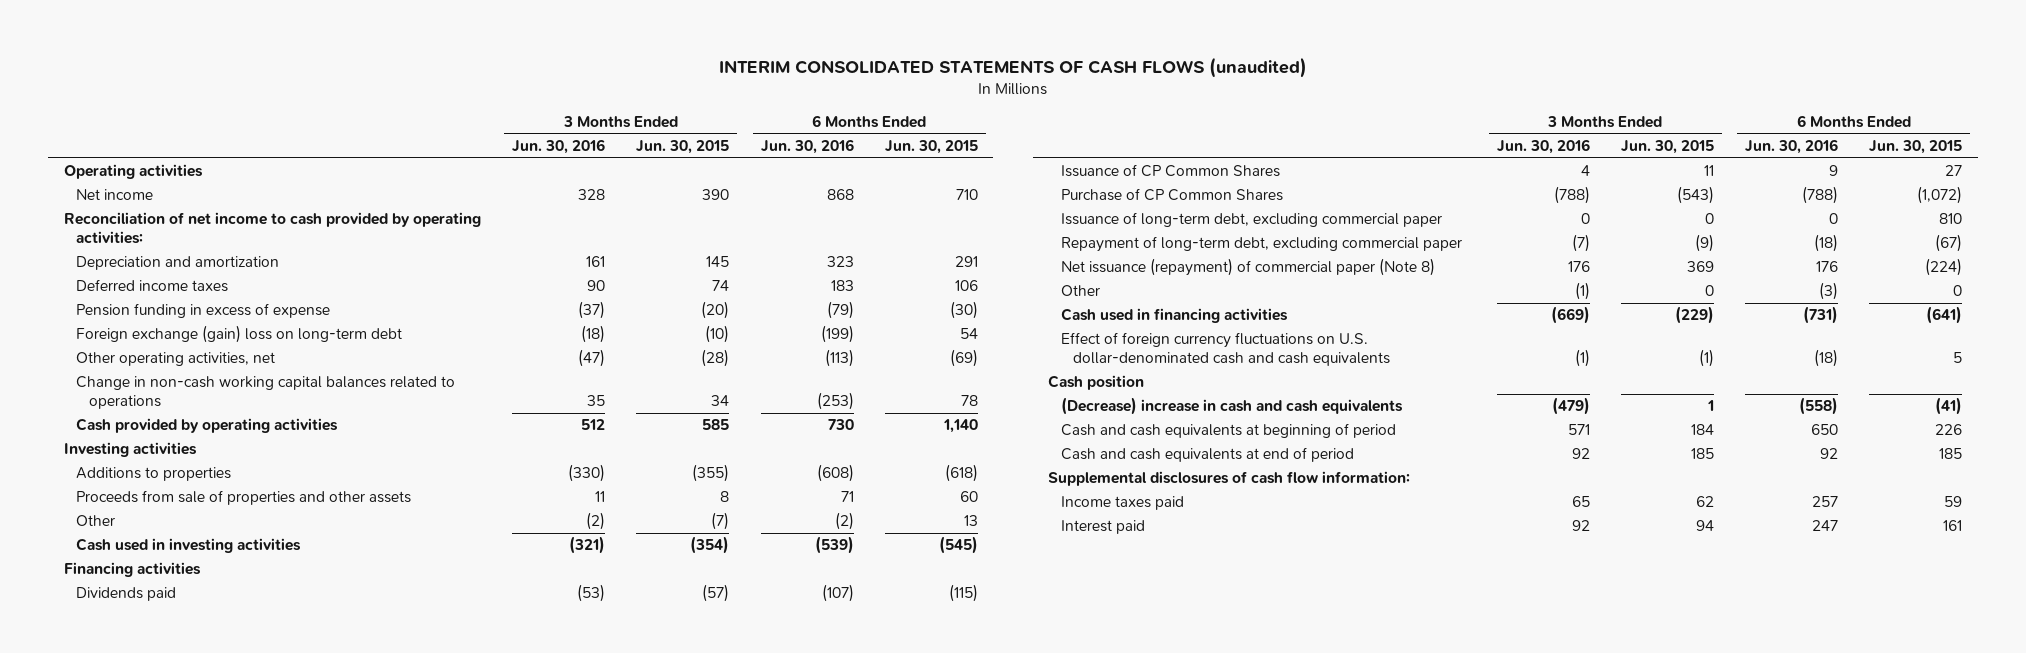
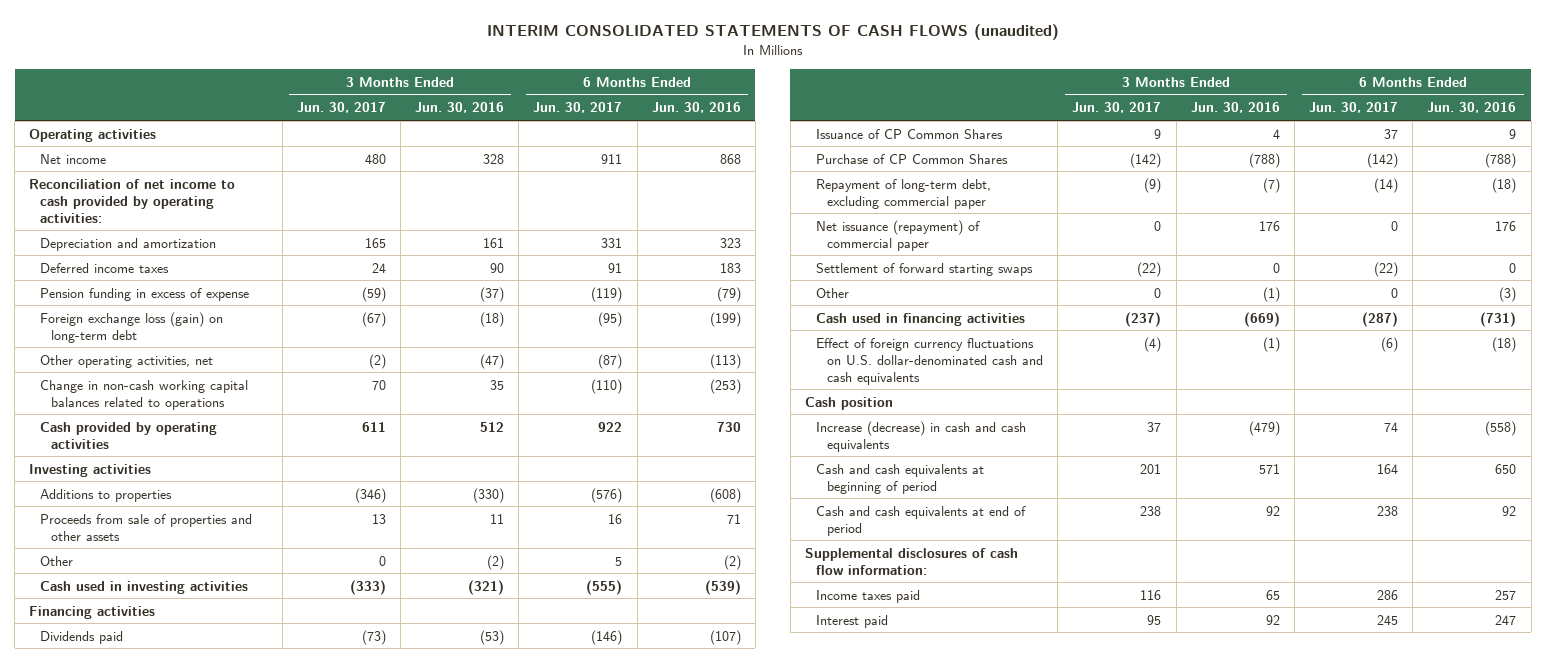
[636,140,730,155] Jun. 30, 2015 -> none
[884,140,978,155] Jun. 30, 2015 -> none
none -> [296,102,386,114] Jun. 30, 2017
none -> [533,102,623,114] Jun. 30, 2017
[76,325,403,344] Foreign exchange (gain) loss on long-term debt -> [40,311,224,343] Foreign exchange loss (gain) on long-term debt
[1060,212,1442,228] Issuance of long-term debt, excluding commercial paper -> none
[1060,258,1435,277] Net issuance (repayment) of commercial paper (Note 8) -> [816,219,981,251] Net issuance (repayment) of commercial paper
none -> [816,262,1034,276] Settlement of forward starting swaps
[1060,397,1403,416] (Decrease) increase in cash and cash equivalents -> [816,420,1027,452] Increase (decrease) in cash and cash equivalents

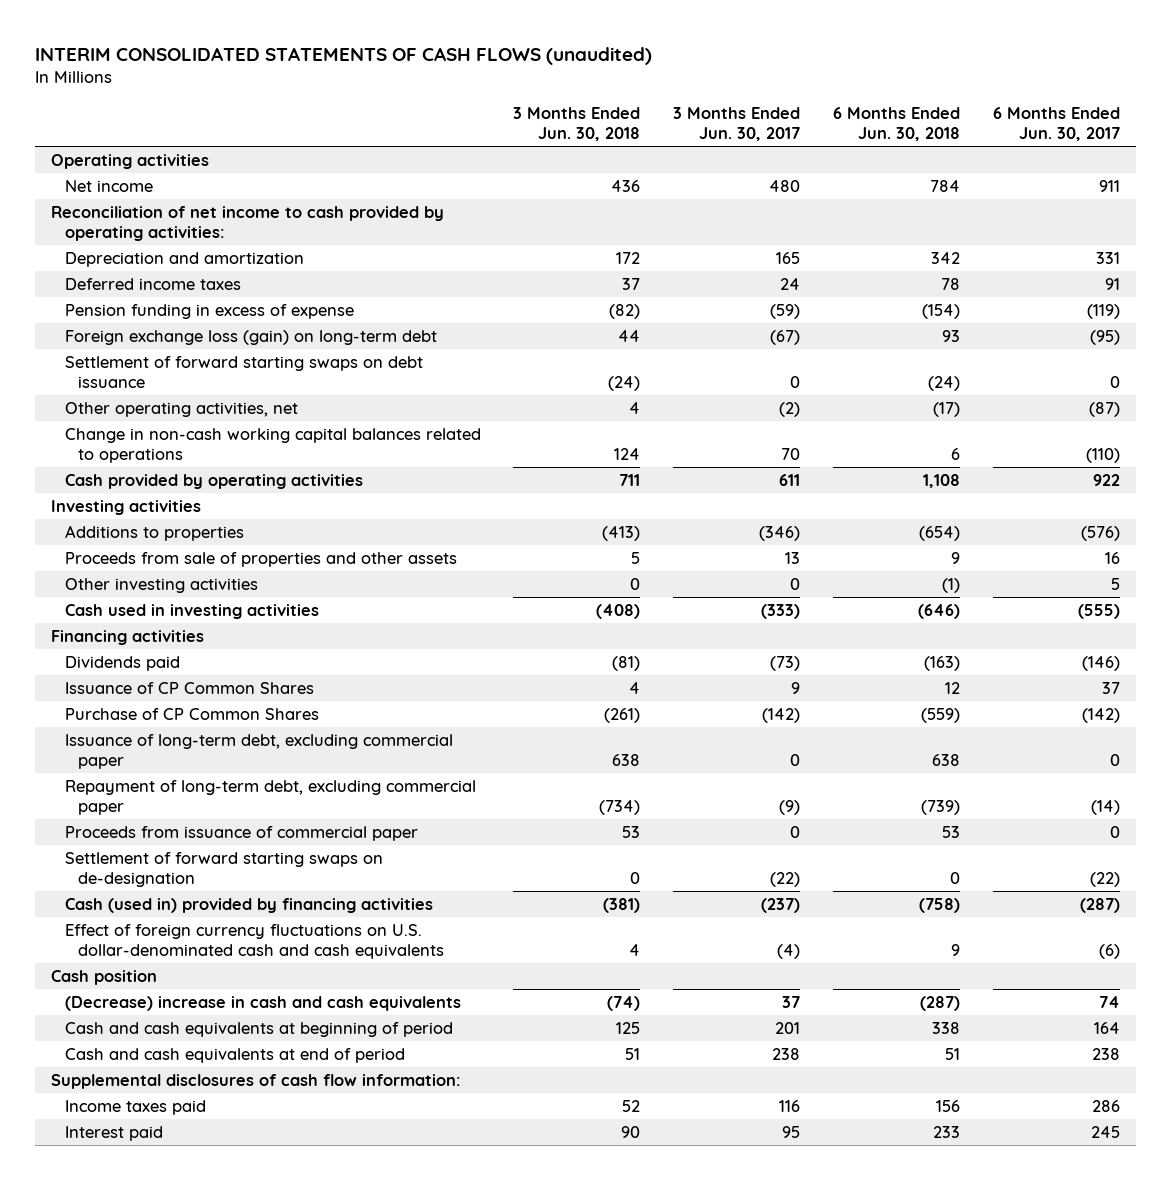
[415,102,505,114] Jun. 30, 2016 -> none
[651,102,741,114] Jun. 30, 2016 -> none
none -> [513,106,641,142] 3 Months Ended Jun. 30, 2018
none -> [832,106,960,142] 6 Months Ended Jun. 30, 2018
none -> [64,356,423,389] Settlement of forward starting swaps on debt issuance
[40,555,74,566] Other -> [64,578,258,594] Other investing activities
none -> [64,734,453,770] Issuance of long-term debt, excluding commercial paper
[816,287,850,298] Other -> none
[816,219,981,251] Net issuance (repayment) of commercial paper -> [64,826,418,842] Proceeds from issuance of commercial paper
[816,262,1034,276] Settlement of forward starting swaps -> [64,852,383,888] Settlement of forward starting swaps on de-designation
[816,312,1026,326] Cash used in financing activities -> [64,898,433,914] Cash (used in) provided by financing activities
[816,420,1027,452] Increase (decrease) in cash and cash equivalents -> [64,996,461,1012] (Decrease) increase in cash and cash equivalents

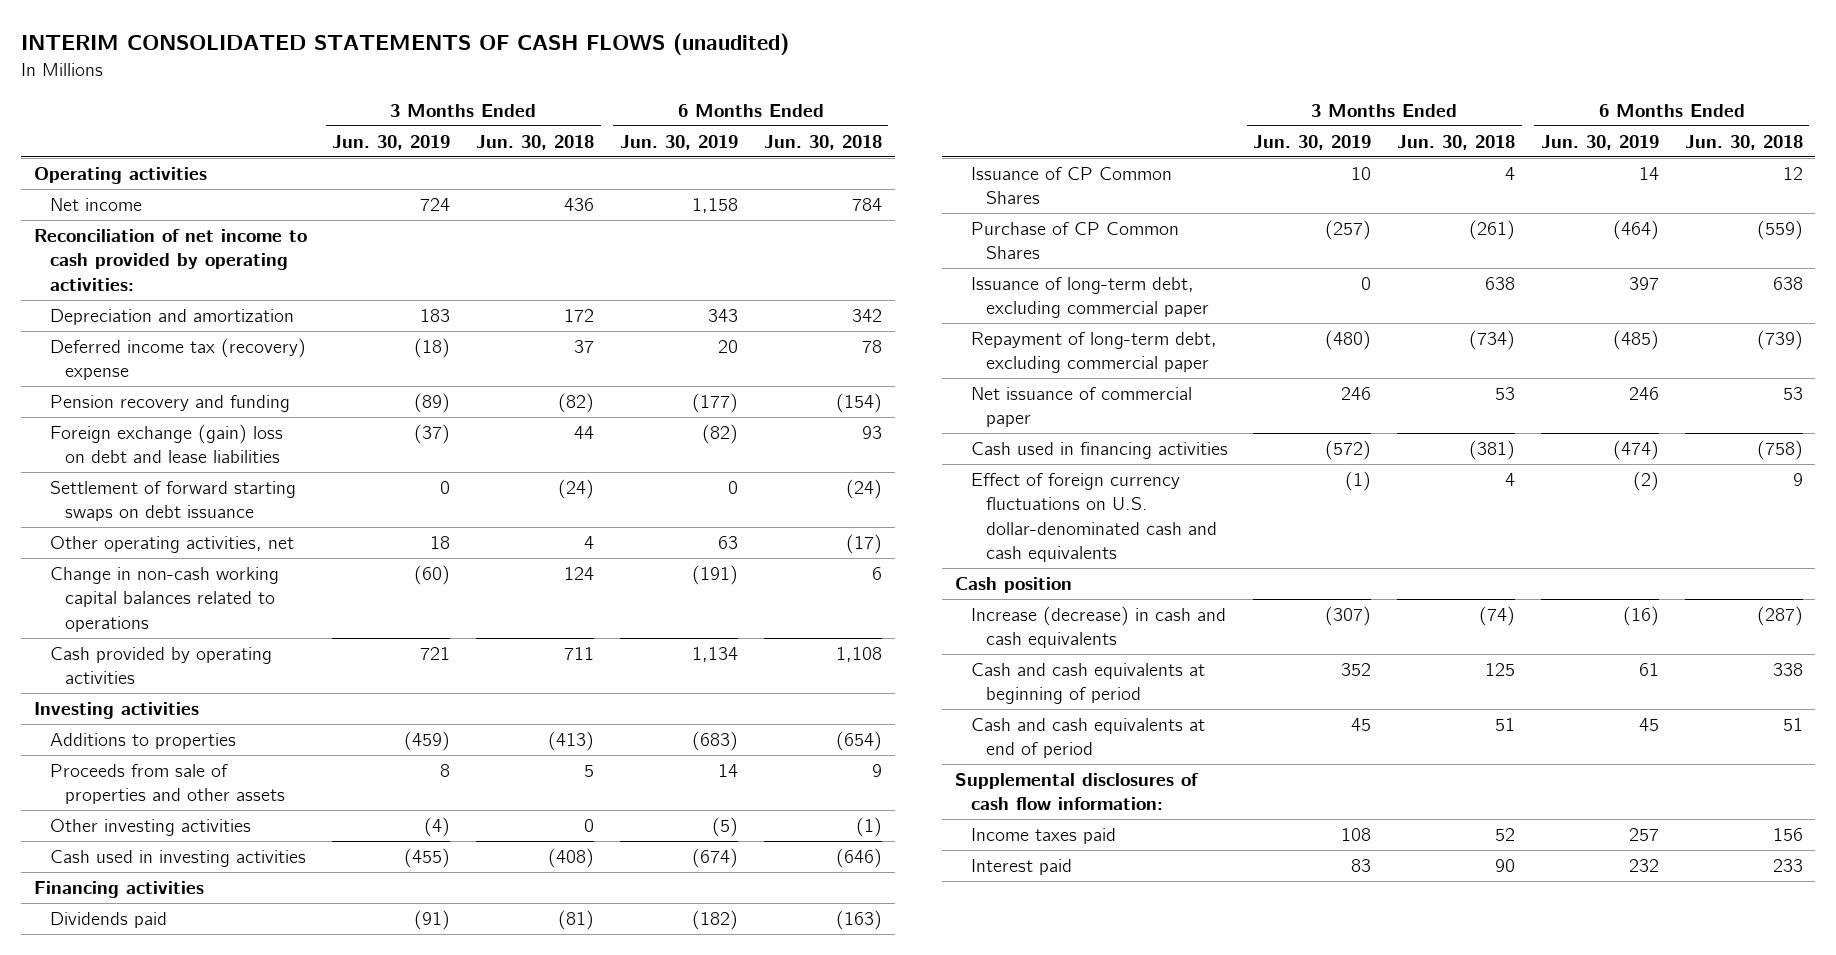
[673,106,801,142] 3 Months Ended Jun. 30, 2017 -> none
[992,106,1120,142] 6 Months Ended Jun. 30, 2017 -> none
none -> [332,134,451,150] Jun. 30, 2019
none -> [619,134,738,150] Jun. 30, 2019
[64,278,241,291] Deferred income taxes -> [49,338,306,381] Deferred income tax (recovery) expense
[64,304,354,320] Pension funding in excess of expense -> [49,395,290,413] Pension recovery and funding
[64,330,437,346] Foreign exchange loss (gain) on long-term debt -> [49,424,283,464] Foreign exchange (gain) loss on debt and lease liabilities
[64,852,383,888] Settlement of forward starting swaps on de-designation -> none
[64,826,418,842] Proceeds from issuance of commercial paper -> [970,387,1192,428] Net issuance of commercial paper
[64,898,433,914] Cash (used in) provided by financing activities -> [970,442,1228,460] Cash used in financing activities
[64,996,461,1012] (Decrease) increase in cash and cash equivalents -> [970,606,1226,649] Increase (decrease) in cash and cash equivalents

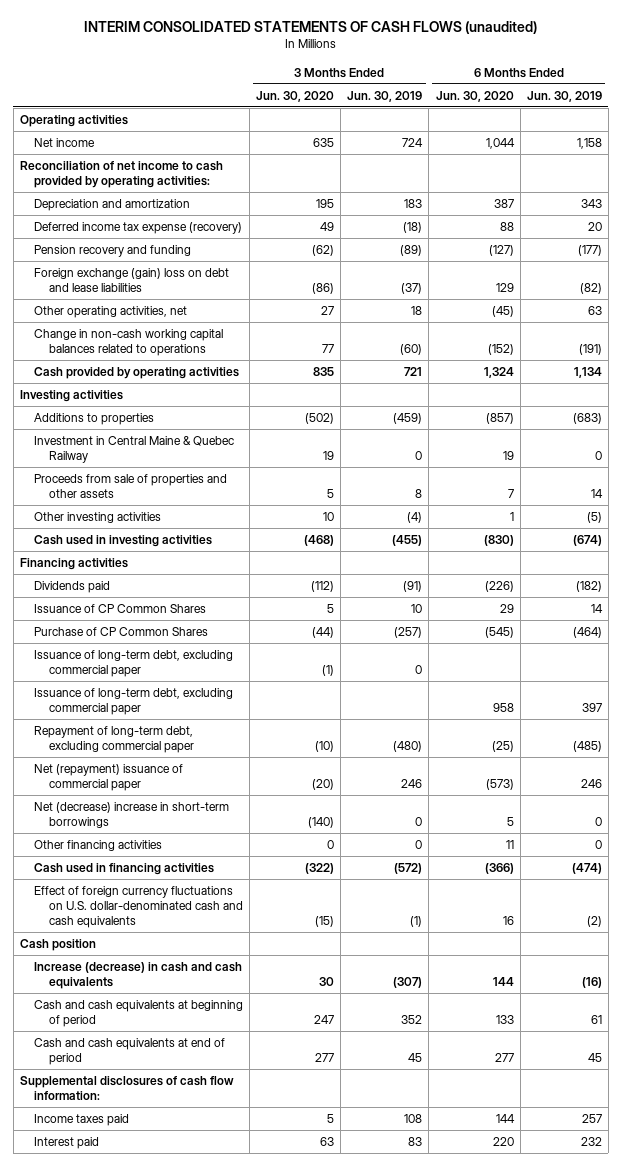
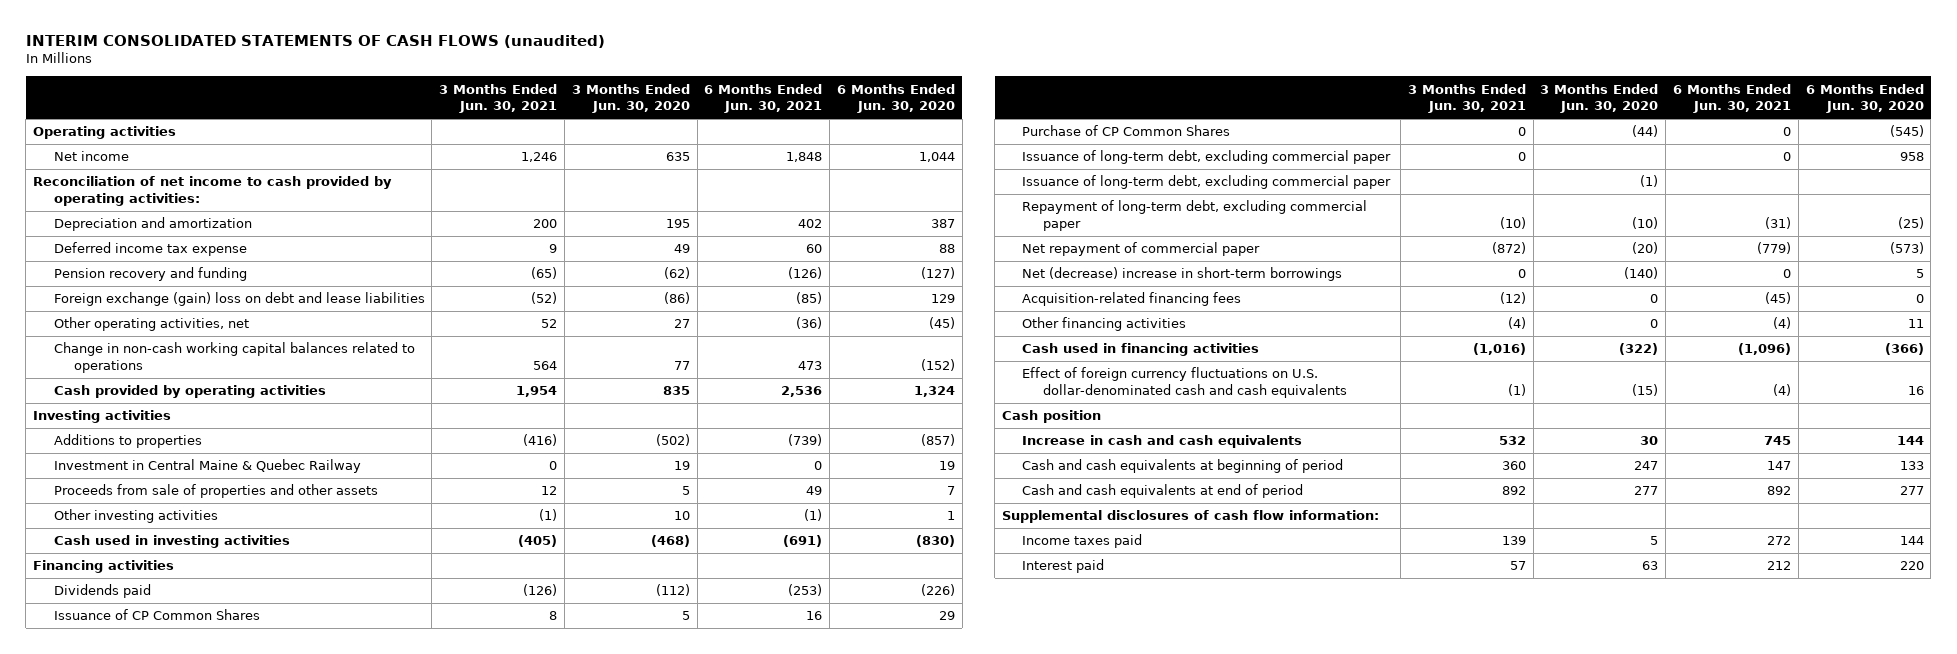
[347,90,423,102] Jun. 30, 2019 -> none
[526,90,602,102] Jun. 30, 2019 -> none
none -> [439,83,558,114] 3 Months Ended Jun. 30, 2021
none -> [704,83,823,114] 6 Months Ended Jun. 30, 2021
[34,222,243,235] Deferred income tax expense (recovery) -> [53,242,247,257] Deferred income tax expense
[34,650,234,677] Issuance of long-term debt, excluding commercial paper -> [1022,175,1392,190] Issuance of long-term debt, excluding commercial paper
[34,764,184,791] Net (repayment) issuance of commercial paper -> [1022,242,1261,257] Net repayment of commercial paper
none -> [1022,292,1242,307] Acquisition-related financing fees
[34,962,243,989] Increase (decrease) in cash and cash equivalents -> [1022,435,1303,449] Increase in cash and cash equivalents

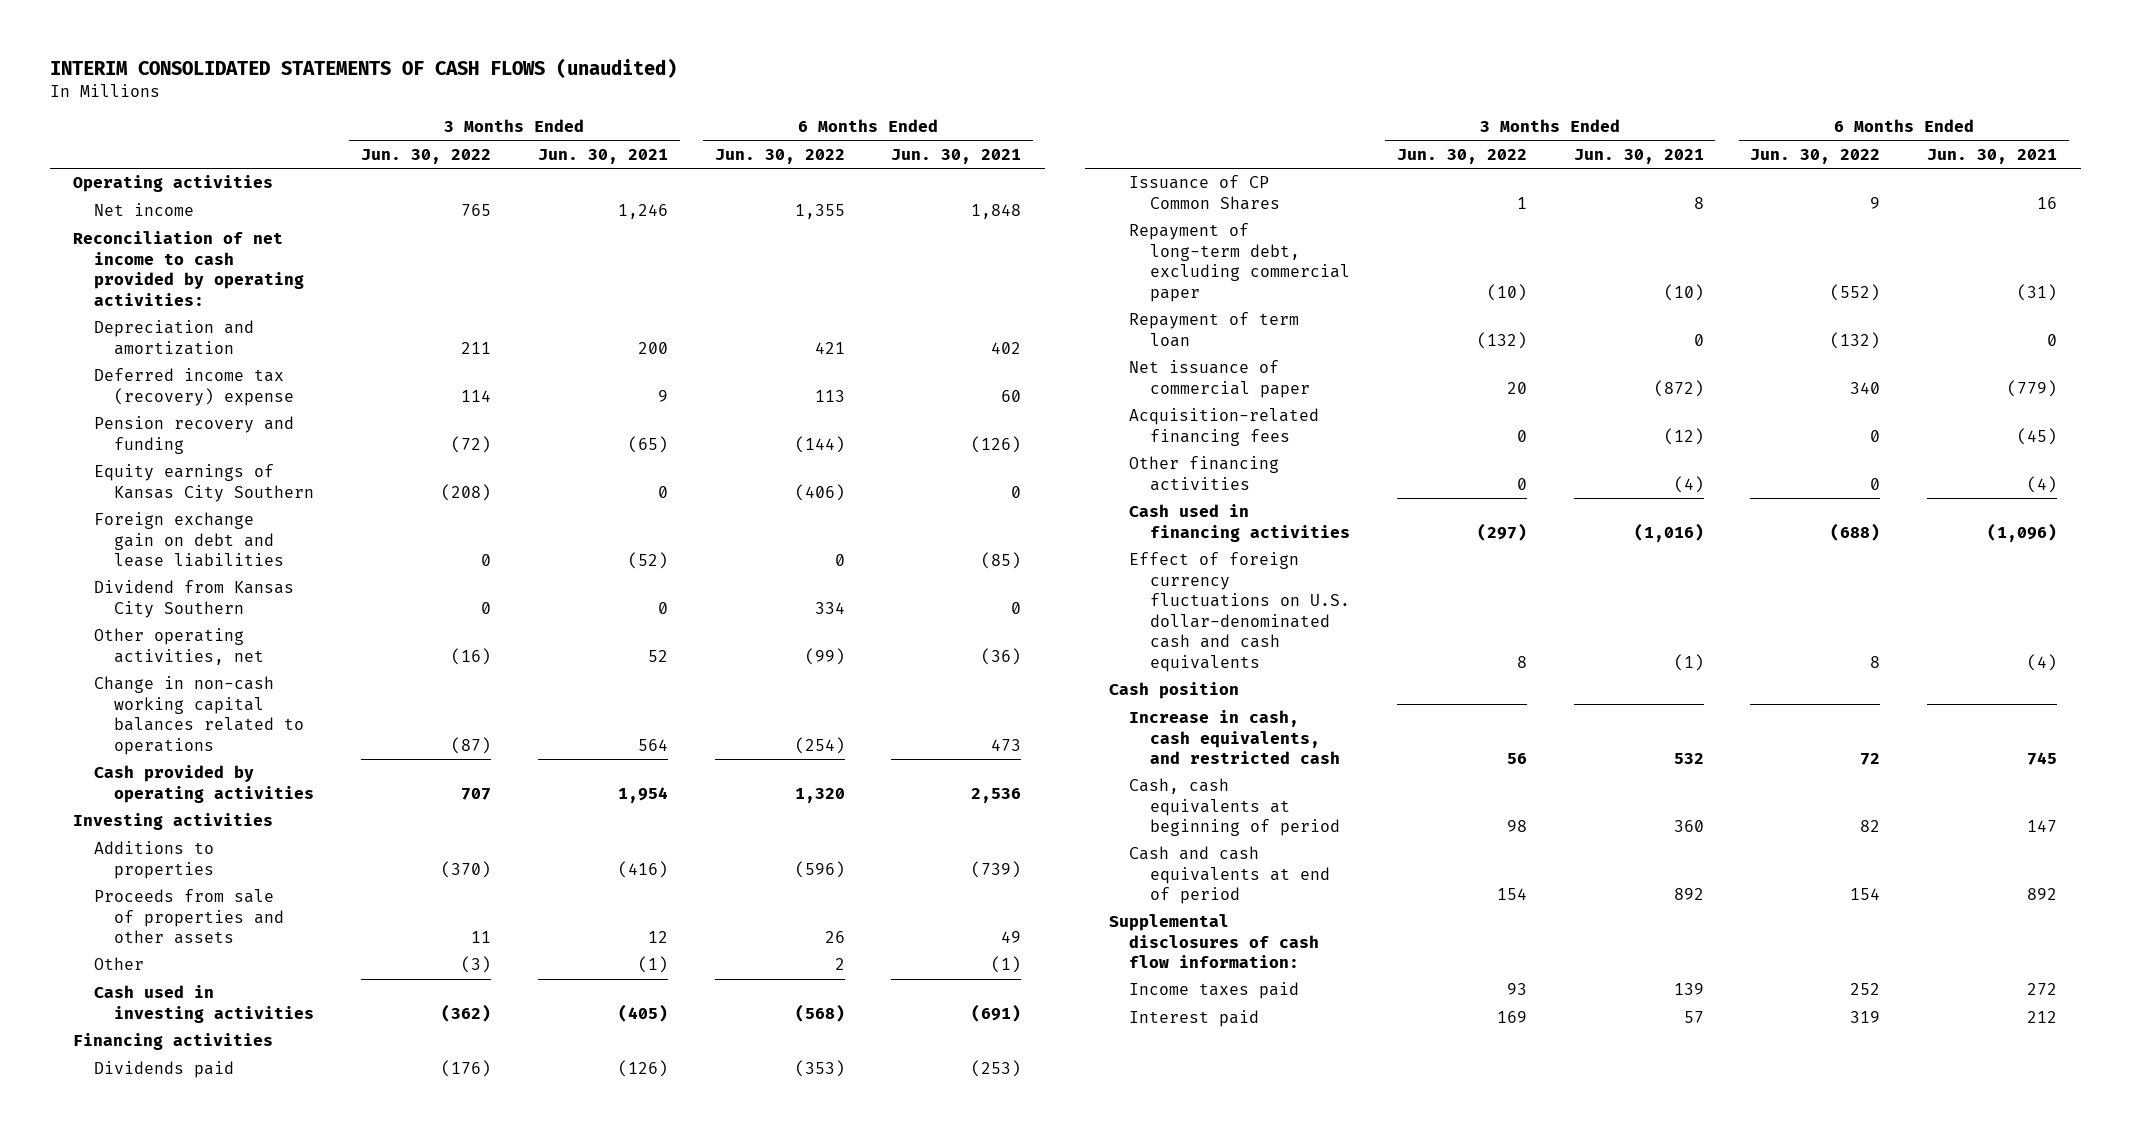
[571,83,690,114] 3 Months Ended Jun. 30, 2020 -> none
[836,83,955,114] 6 Months Ended Jun. 30, 2020 -> none
none -> [360,149,491,165] Jun. 30, 2022
none -> [714,149,845,165] Jun. 30, 2022
[53,242,247,257] Deferred income tax expense -> [93,368,295,406] Deferred income tax (recovery) expense
none -> [93,464,315,502] Equity earnings of Kansas City Southern
[53,292,425,307] Foreign exchange (gain) loss on debt and lease liabilities -> [93,512,285,568] Foreign exchange gain on debt and lease liabilities
none -> [93,580,294,618] Dividend from Kansas City Southern
[53,459,361,474] Investment in Central Maine & Quebec Railway -> none
[53,509,218,524] Other investing activities -> [93,957,144,971] Other
[1022,125,1231,137] Purchase of CP Common Shares -> none
[1022,150,1392,165] Issuance of long-term debt, excluding commercial paper -> none
[1022,175,1392,190] Issuance of long-term debt, excluding commercial paper -> none
[1022,267,1343,282] Net (decrease) increase in short-term borrowings -> none
none -> [1129,312,1300,347] Repayment of term loan
[1022,242,1261,257] Net repayment of commercial paper -> [1129,360,1310,398] Net issuance of commercial paper
[1022,435,1303,449] Increase in cash and cash equivalents -> [1129,710,1340,765] Increase in cash, cash equivalents, and restricted cash
[1022,459,1344,474] Cash and cash equivalents at beginning of period -> [1129,778,1340,837] Cash, cash equivalents at beginning of period

